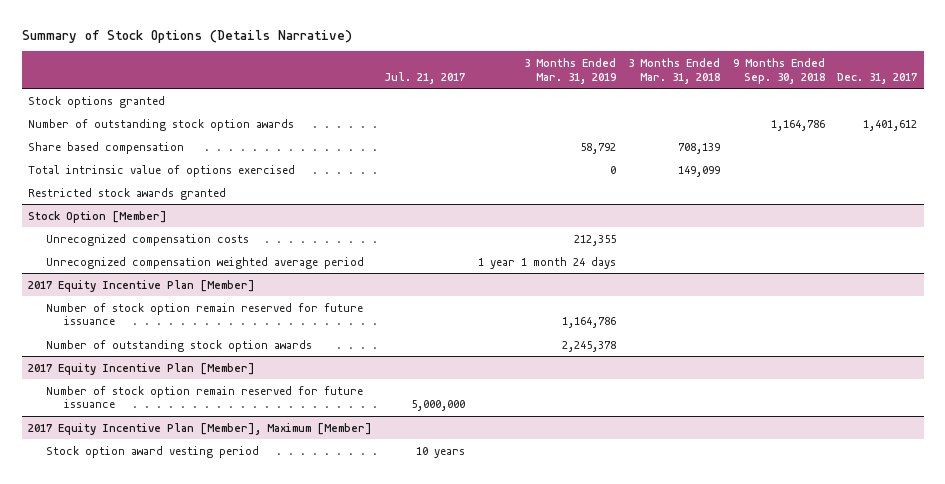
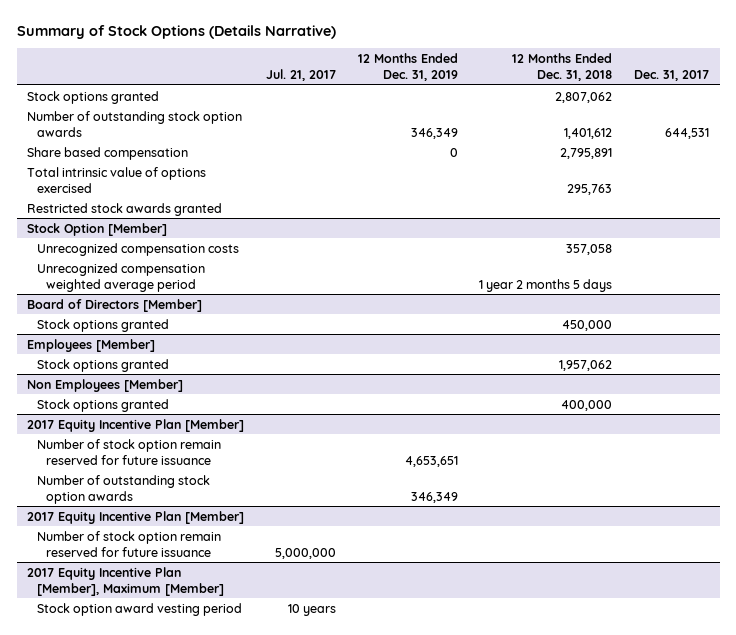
[523,57,616,84] 3 Months Ended Mar. 31, 2019 -> none
[628,57,721,84] 3 Months Ended Mar. 31, 2018 -> none
[732,57,825,84] 9 Months Ended Sep. 30, 2018 -> none
none -> [357,53,458,81] 12 Months Ended Dec. 31, 2019
none -> [512,53,613,81] 12 Months Ended Dec. 31, 2018
[863,119,918,131] 1,401,612 -> [664,127,709,139] 644,531
none -> [27,298,203,312] Board of Directors [Member]
none -> [36,318,169,332] Stock options granted
none -> [27,338,156,352] Employees [Member]
none -> [36,358,169,372] Stock options granted
none -> [27,378,184,392] Non Employees [Member]
none -> [36,398,169,412] Stock options granted

